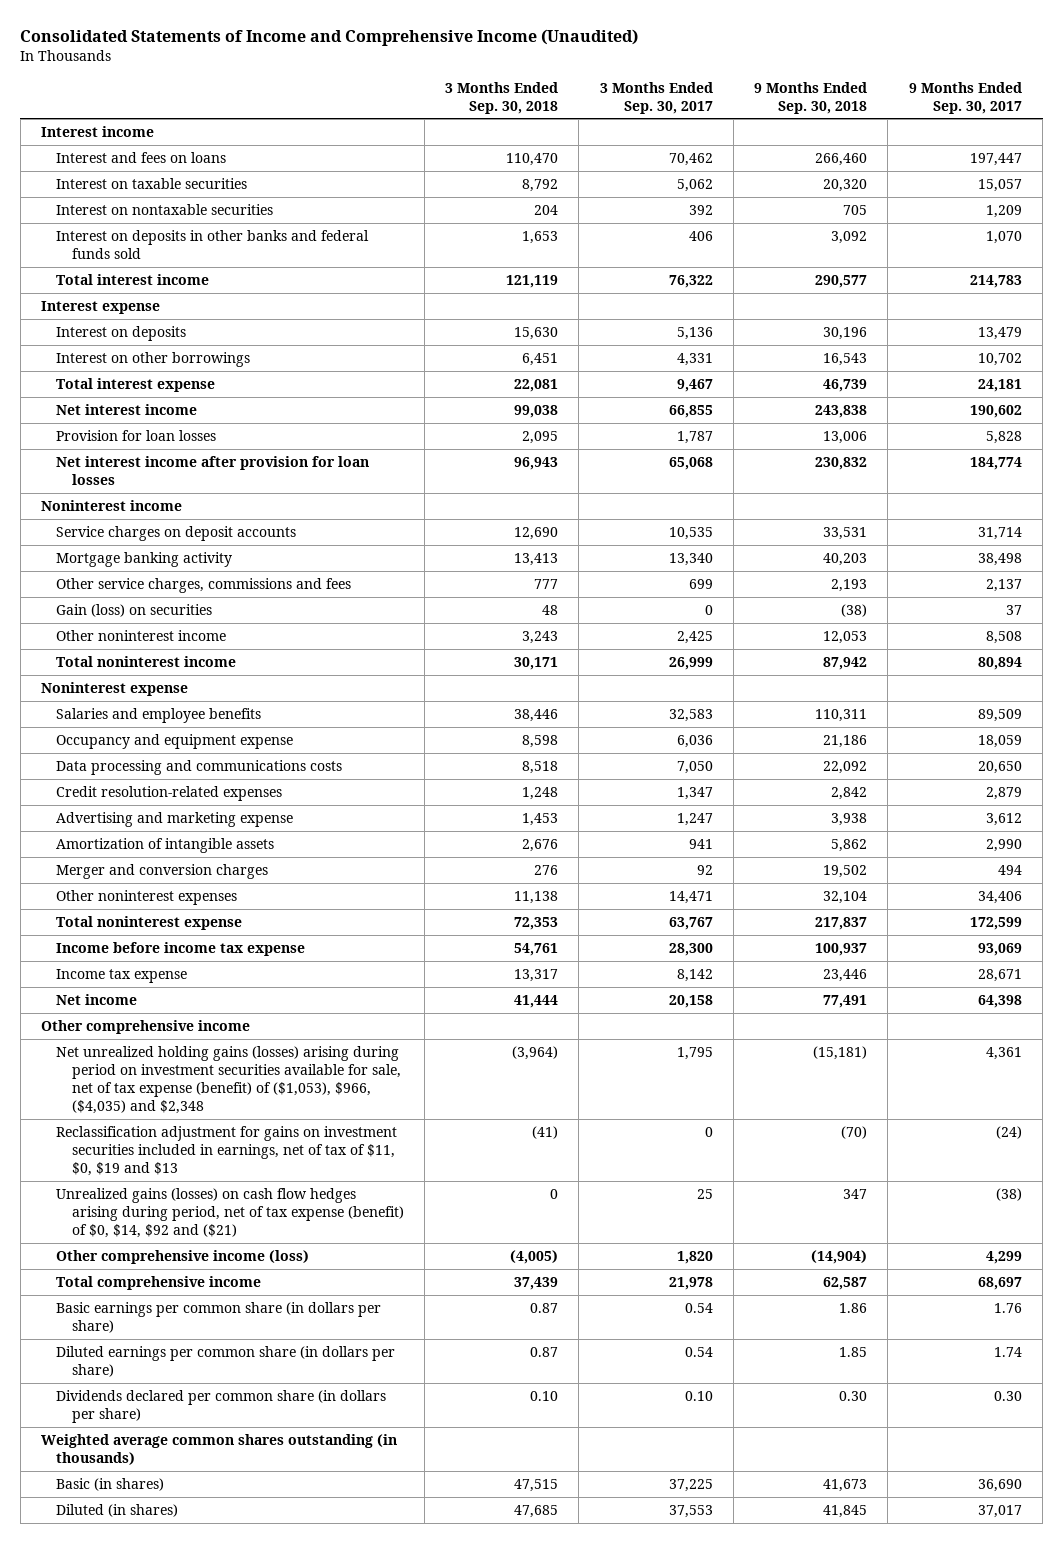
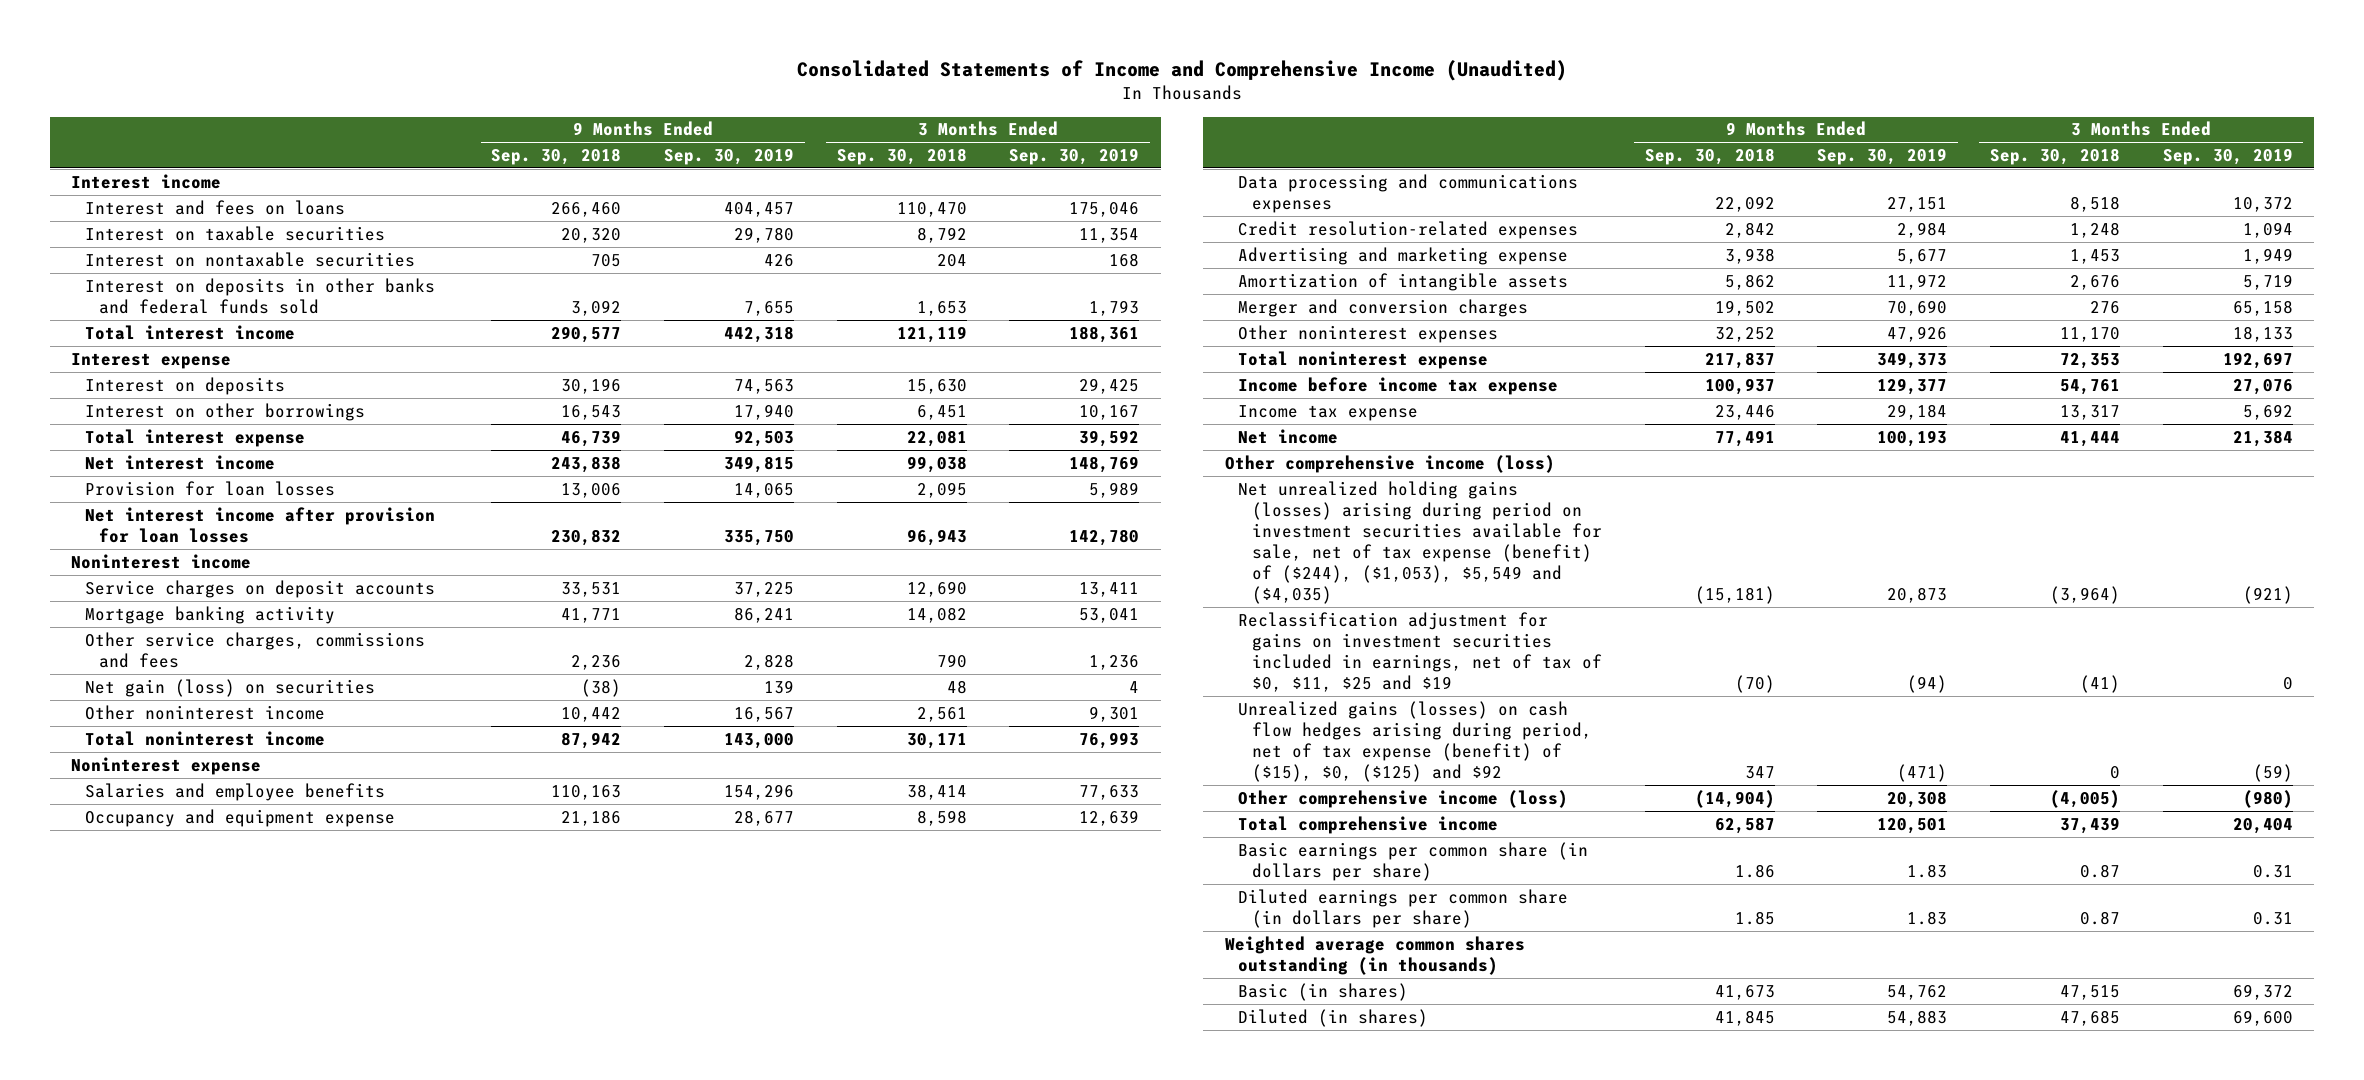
[599,81,713,114] 3 Months Ended Sep. 30, 2017 -> none
[908,81,1022,114] 9 Months Ended Sep. 30, 2017 -> none
none -> [664,148,795,166] Sep. 30, 2019
none -> [1009,148,1140,166] Sep. 30, 2019
[514,552,559,566] 13,413 -> [906,606,967,623] 14,082
[823,552,868,566] 40,203 -> [561,607,622,623] 41,771
[534,578,559,589] 777 -> [936,653,967,668] 790
[831,578,868,592] 2,193 -> [571,654,622,670] 2,236
[56,603,213,617] Gain (loss) on securities -> [85,678,376,697] Net gain (loss) on securities
[522,630,559,644] 3,243 -> [916,706,967,722] 2,561
[823,630,868,644] 12,053 -> [561,706,622,722] 10,442
[514,708,559,722] 38,446 -> [906,783,967,800] 38,414
[815,708,868,722] 110,311 -> [551,784,622,800] 110,163
[56,759,343,775] Data processing and communications costs -> [1238,173,1579,213] Data processing and communications expenses
[514,890,559,904] 11,138 -> [2060,326,2121,342] 11,170
[823,890,868,904] 32,104 -> [1714,326,1775,342] 32,252
[41,1019,251,1034] Other comprehensive income -> [1224,454,1555,473] Other comprehensive income (loss)
[56,1045,401,1115] Net unrealized holding gains (losses) arising during period on investment securities available for sale, net of tax expense (benefit) of ($1,053), $966, ($4,035) and $2,348 -> [1238,480,1603,604] Net unrealized holding gains (losses) arising during period on investment securities available for sale, net of tax expense (benefit) of ($244), ($1,053), $5,549 and ($4,035)
[56,1125,398,1176] Reclassification adjustment for gains on investment securities included in earnings, net of tax of $11, $0, $19 and $13 -> [1238,611,1603,692] Reclassification adjustment for gains on investment securities included in earnings, net of tax of $0, $11, $25 and $19
[56,1187,404,1238] Unrealized gains (losses) on cash flow hedges arising during period, net of tax expense (benefit) of $0, $14, $92 and ($21) -> [1238,700,1593,782] Unrealized gains (losses) on cash flow hedges arising during period, net of tax expense (benefit) of ($15), $0, ($125) and $92
[56,1389,387,1423] Dividends declared per common share (in dollars per share) -> none

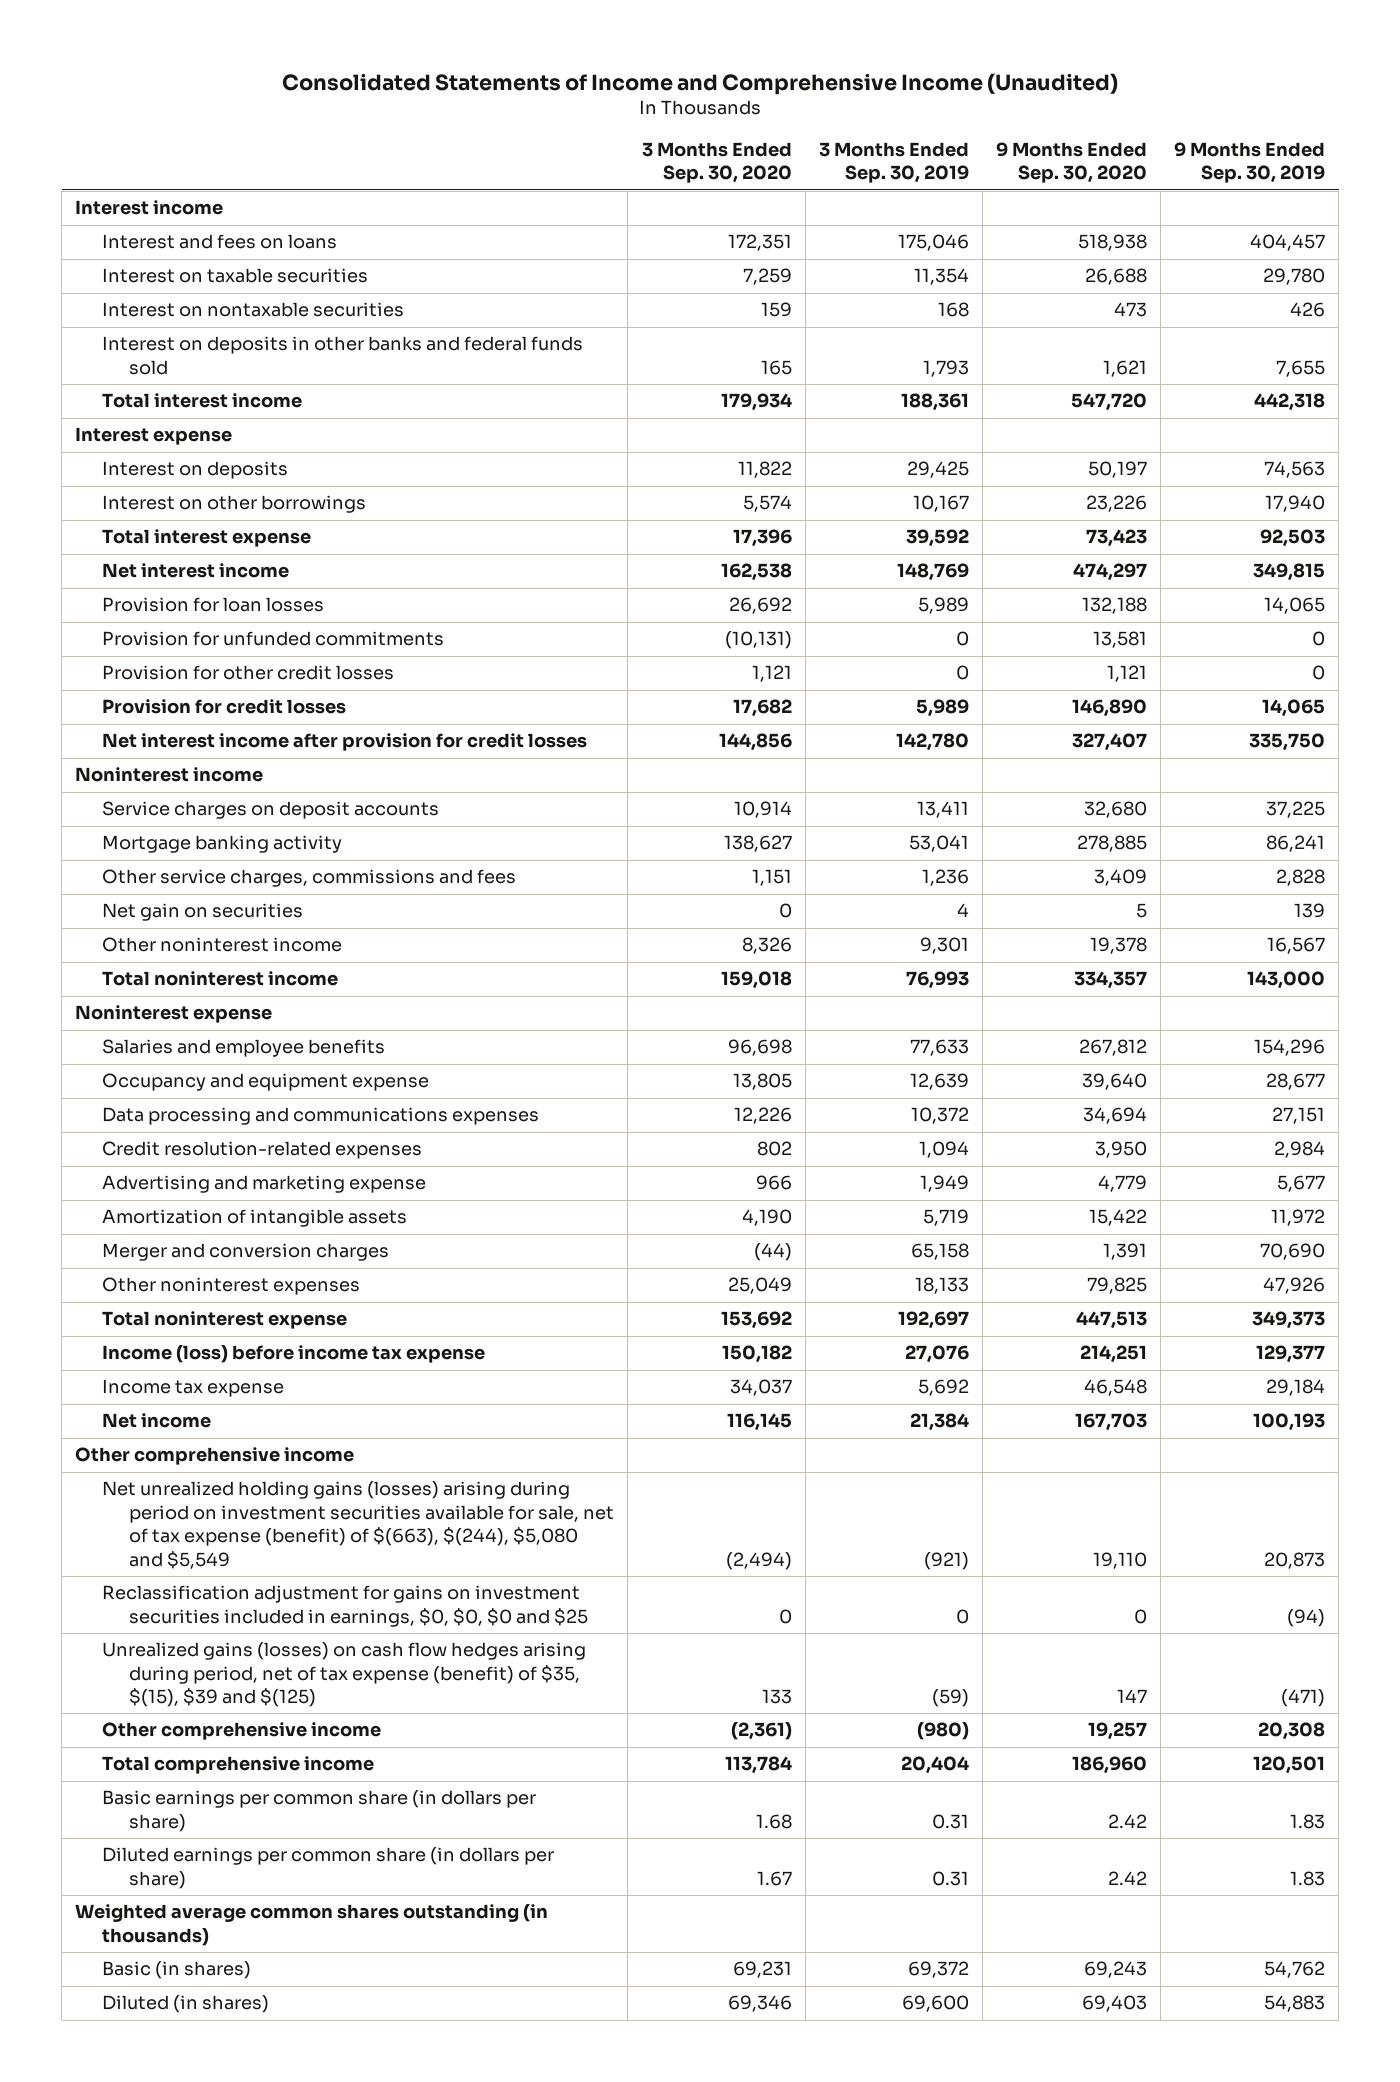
[491,148,622,166] Sep. 30, 2018 -> none
[836,148,967,166] Sep. 30, 2018 -> none
none -> [641,141,792,184] 3 Months Ended Sep. 30, 2020
none -> [995,141,1147,184] 9 Months Ended Sep. 30, 2020
none -> [102,631,445,647] Provision for unfunded commitments
none -> [102,665,395,681] Provision for other credit losses
none -> [102,699,347,715] Provision for credit losses
[85,506,436,543] Net interest income after provision for loan losses -> [102,733,588,752] Net interest income after provision for credit losses
[85,678,376,697] Net gain (loss) on securities -> [102,903,304,922] Net gain on securities
[1238,376,1559,395] Income before income tax expense -> [102,1345,486,1364] Income (loss) before income tax expense
[1224,454,1555,473] Other comprehensive income (loss) -> [75,1447,355,1466] Other comprehensive income
[1238,480,1603,604] Net unrealized holding gains (losses) arising during period on investment securities available for sale, net of tax expense (benefit) of ($244), ($1,053), $5,549 and ($4,035) -> [102,1481,615,1569] Net unrealized holding gains (losses) arising during period on investment securities available for sale, net of tax expense (benefit) of $(663), $(244), $5,080 and $5,549
[1238,611,1603,692] Reclassification adjustment for gains on investment securities included in earnings, net of tax of $0, $11, $25 and $19 -> [102,1585,589,1627] Reclassification adjustment for gains on investment securities included in earnings, $0, $0, $0 and $25
[1238,700,1593,782] Unrealized gains (losses) on cash flow hedges arising during period, net of tax expense (benefit) of ($15), $0, ($125) and $92 -> [102,1642,587,1708] Unrealized gains (losses) on cash flow hedges arising during period, net of tax expense (benefit) of $35, $(15), $39 and $(125)
[1238,789,1569,808] Other comprehensive income (loss) -> [102,1722,382,1741] Other comprehensive income

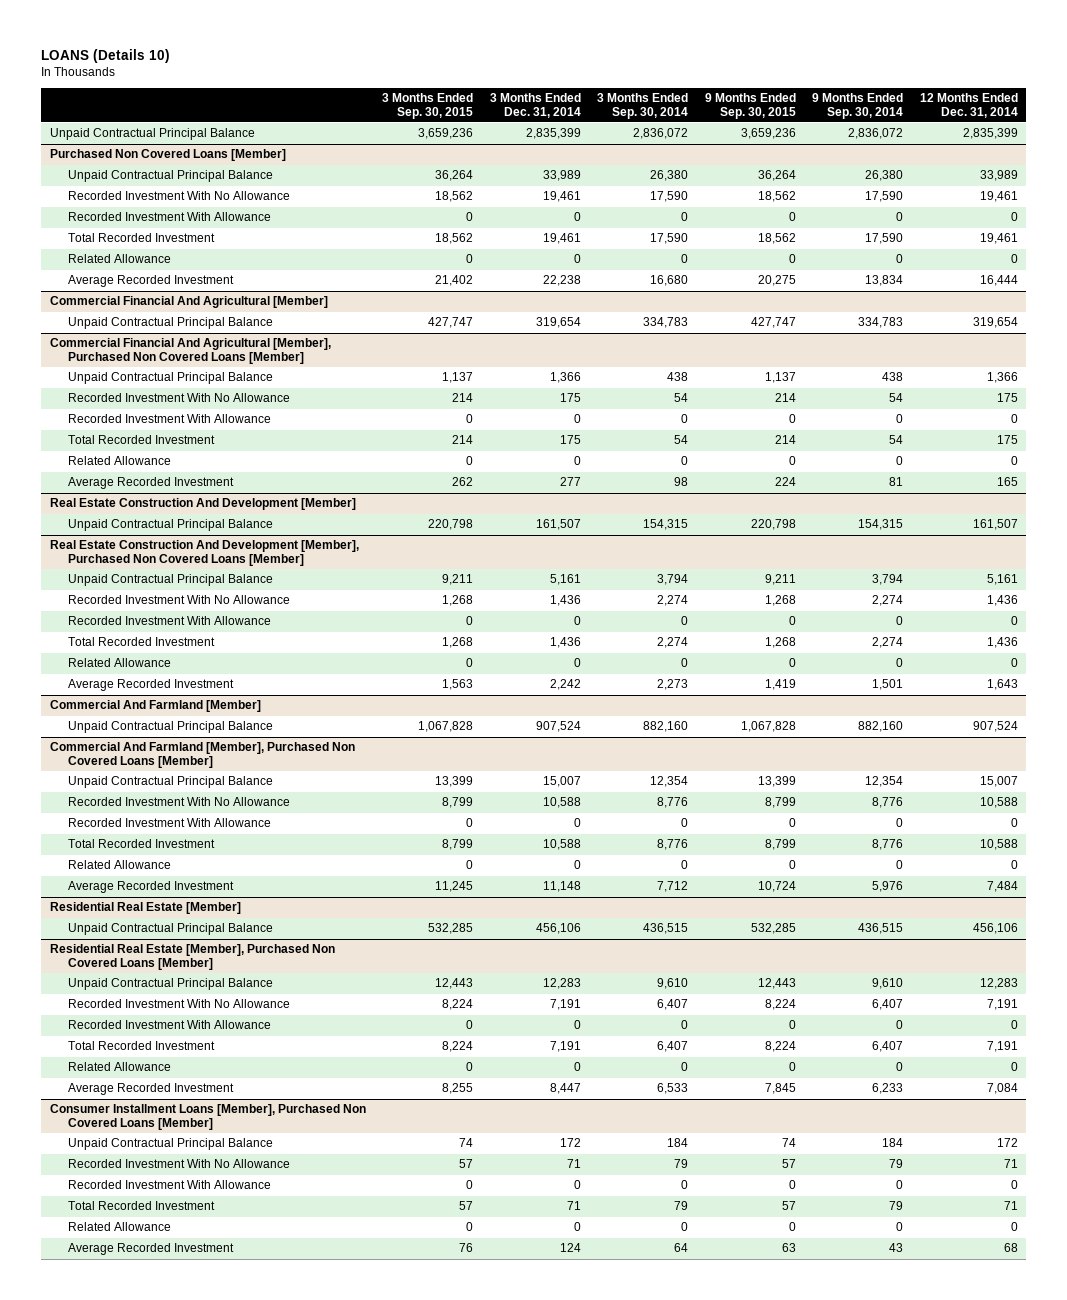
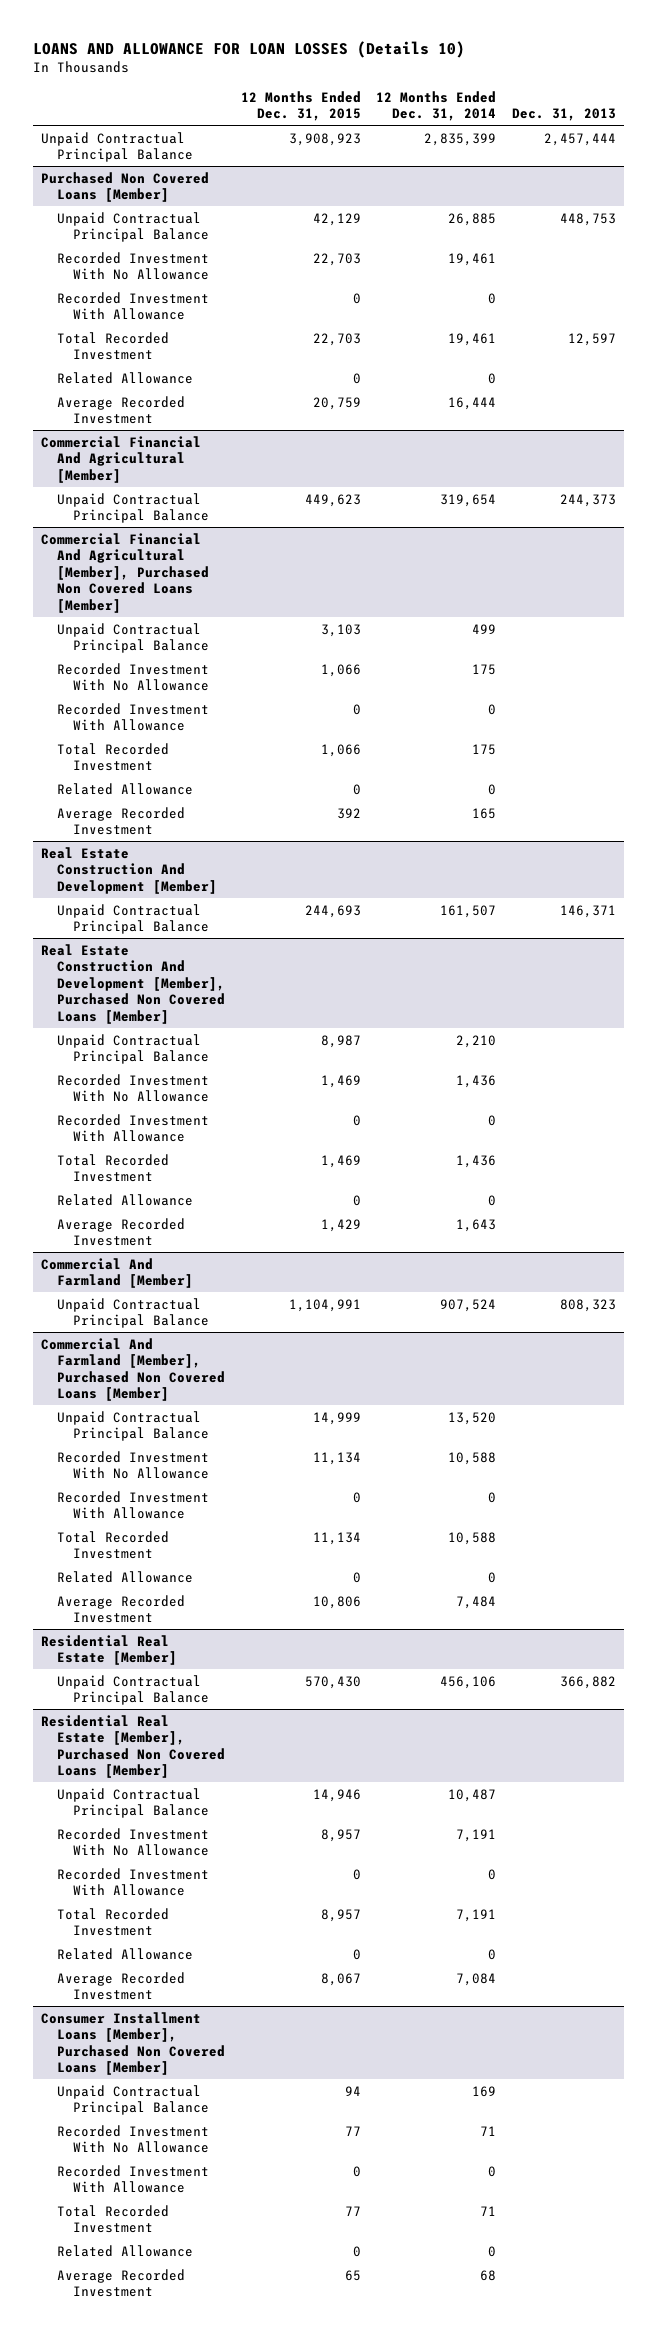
[41,48,171,63] LOANS (Details 10) -> [32,40,465,58] LOANS AND ALLOWANCE FOR LOAN LOSSES (Details 10)
[382,92,474,119] 3 Months Ended Sep. 30, 2015 -> none
[489,92,581,118] 3 Months Ended Dec. 31, 2014 -> none
[597,92,689,119] 3 Months Ended Sep. 30, 2014 -> none
[704,92,796,119] 9 Months Ended Sep. 30, 2015 -> none
[812,92,904,119] 9 Months Ended Sep. 30, 2014 -> none
none -> [240,90,361,122] 12 Months Ended Dec. 31, 2015
none -> [512,108,617,122] Dec. 31, 2013
[979,170,1018,182] 33,989 -> [448,212,497,226] 26,885
[986,372,1018,384] 1,366 -> [472,623,497,634] 499
[986,574,1018,586] 5,161 -> [456,1034,497,1048] 2,210
[979,776,1018,788] 15,007 -> [448,1411,497,1425] 13,520
[979,978,1018,990] 12,283 -> [448,1788,497,1802] 10,487
[996,1138,1018,1148] 172 -> [472,2085,497,2097] 169

